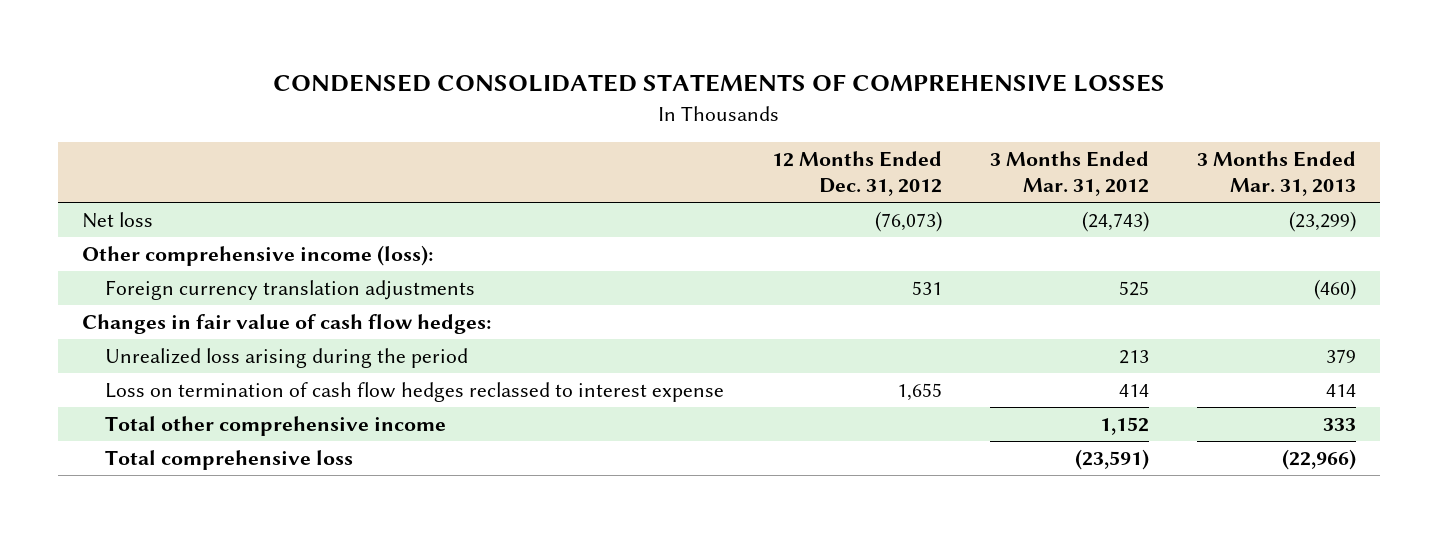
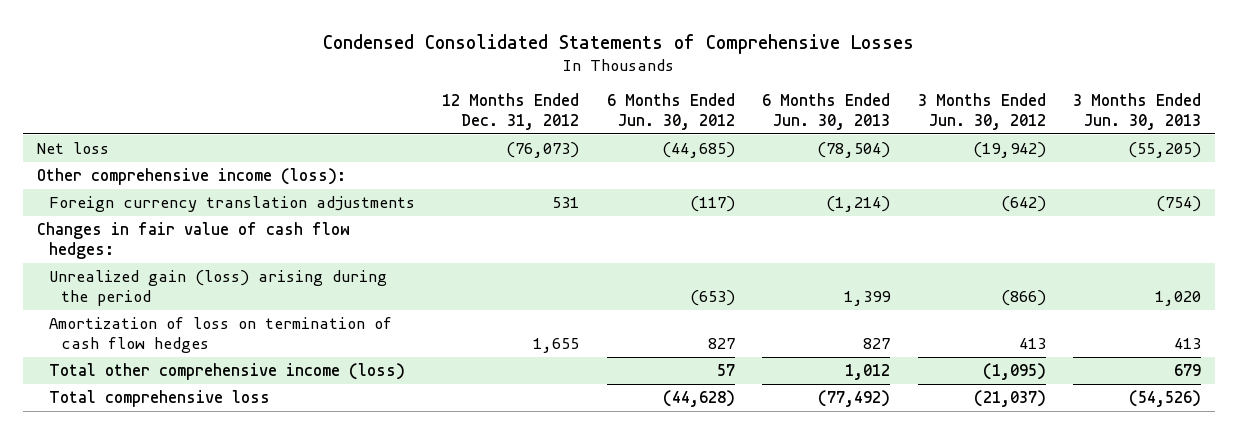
[272,74,1165,93] CONDENSED CONSOLIDATED STATEMENTS OF COMPREHENSIVE LOSSES -> [323,33,915,54] Condensed Consolidated Statements of Comprehensive Losses
[990,151,1150,197] 3 Months Ended Mar. 31, 2012 -> none
[1197,151,1357,197] 3 Months Ended Mar. 31, 2013 -> none
none -> [606,93,735,130] 6 Months Ended Jun. 30, 2012
none -> [762,93,891,130] 6 Months Ended Jun. 30, 2013
none -> [917,93,1046,130] 3 Months Ended Jun. 30, 2012
none -> [1073,93,1202,130] 3 Months Ended Jun. 30, 2013
[105,347,469,368] Unrealized loss arising during the period -> [49,270,388,306] Unrealized gain (loss) arising during the period
[105,381,725,402] Loss on termination of cash flow hedges reclassed to interest expense -> [49,317,393,353] Amortization of loss on termination of cash flow hedges
[105,415,447,436] Total other comprehensive income -> [49,363,406,381] Total other comprehensive income (loss)

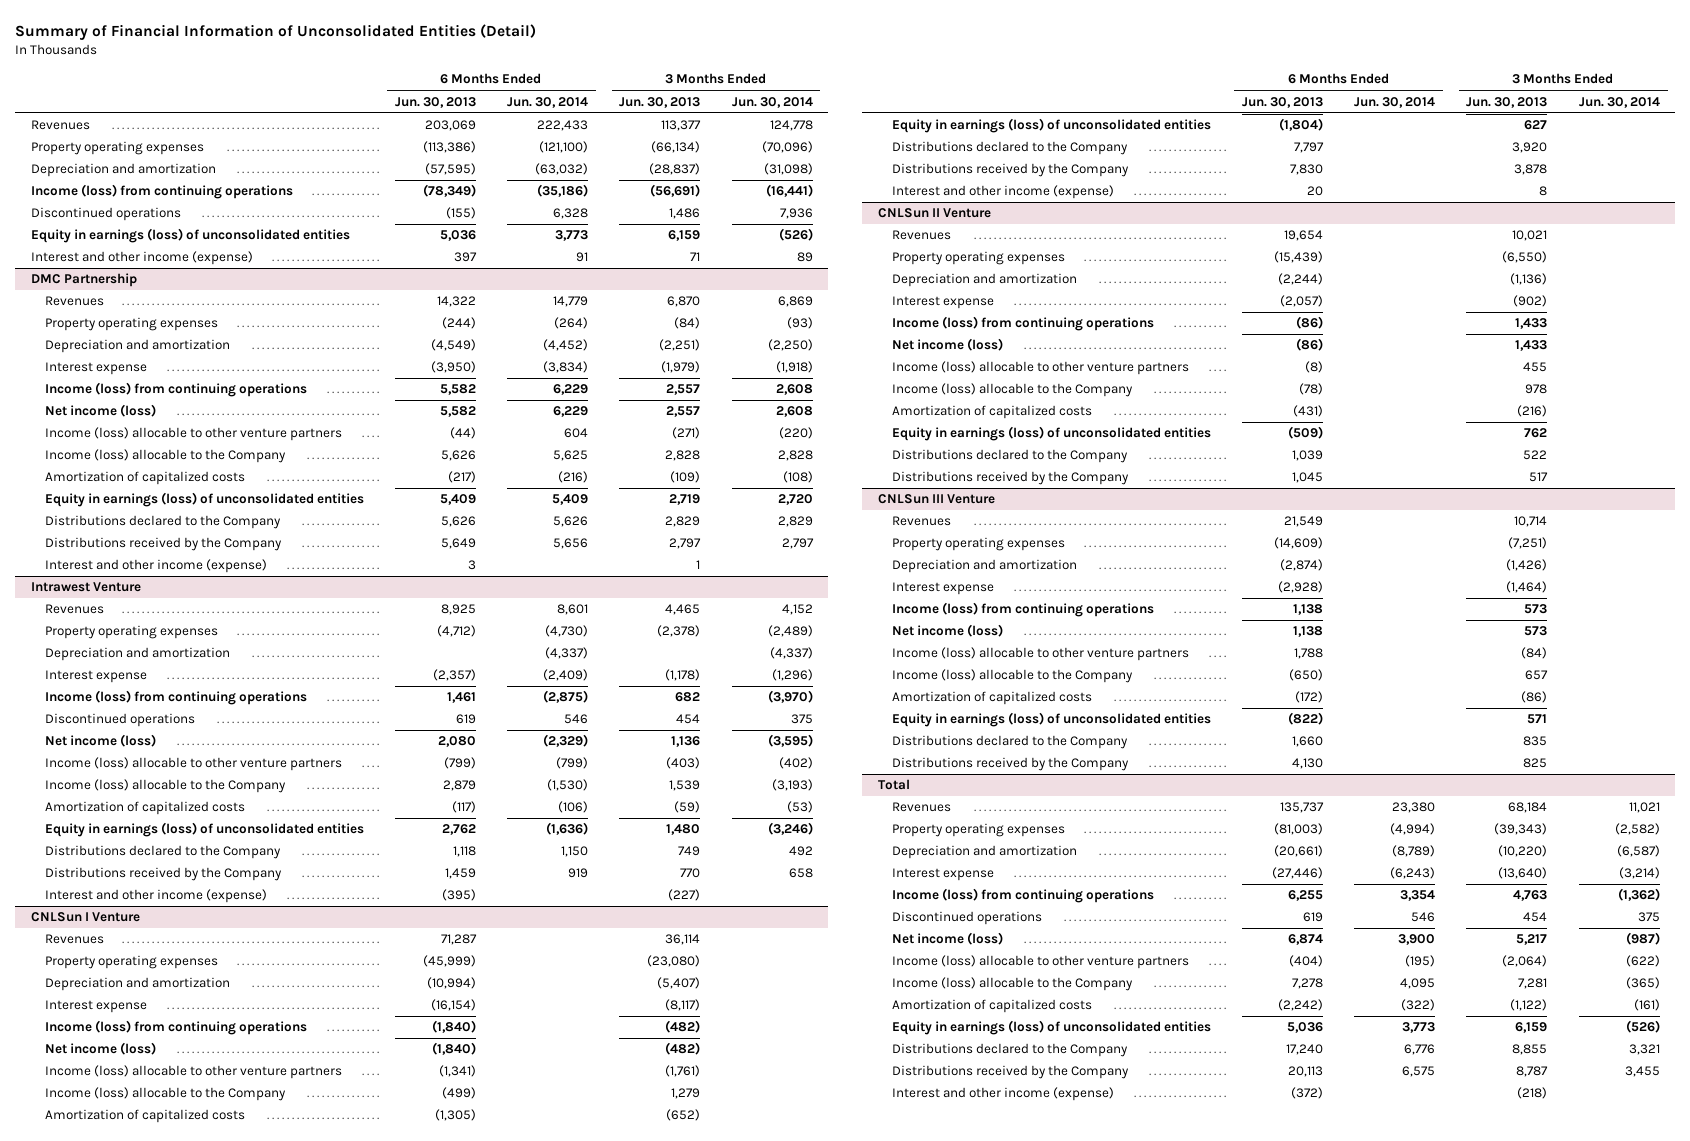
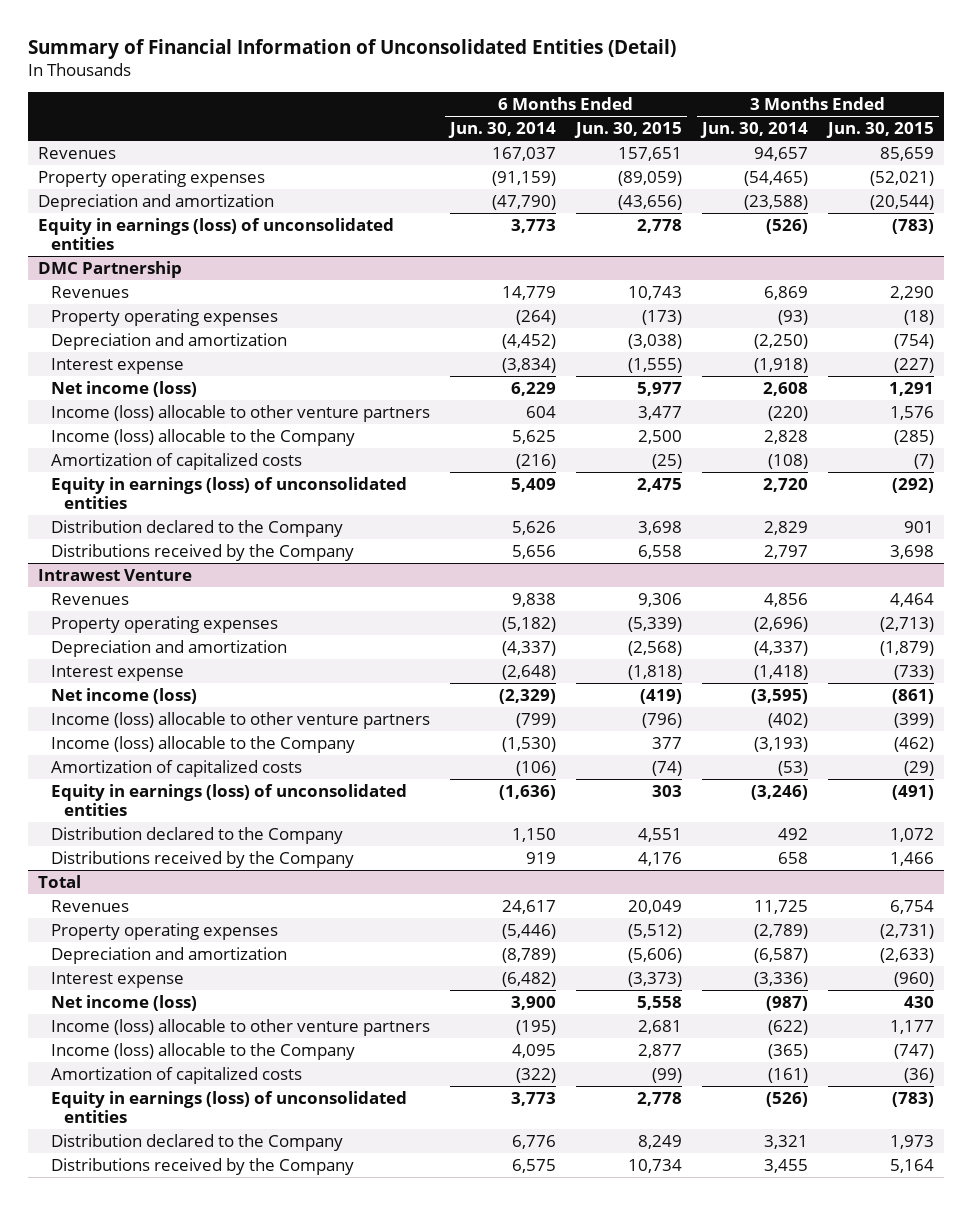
[394,96,476,108] Jun. 30, 2013 -> none
[619,96,701,108] Jun. 30, 2013 -> none
none -> [574,122,683,139] Jun. 30, 2015
none -> [826,122,935,139] Jun. 30, 2015
[30,184,293,200] Income (loss) from continuing operations -> none
[30,207,181,222] Discontinued operations -> none
[537,120,589,132] 222,433 -> [492,146,557,161] 167,037
[769,120,813,132] 124,778 -> [754,146,809,161] 94,657
[539,141,589,154] (121,100) -> [492,170,557,186] (91,159)
[761,141,813,154] (70,096) -> [744,170,809,186] (54,465)
[535,163,589,176] (63,032) -> [492,194,557,210] (47,790)
[763,163,813,176] (31,098) -> [744,194,809,210] (23,588)
[30,251,253,266] Interest and other income (expense) -> none
[44,382,307,398] Income (loss) from continuing operations -> none
[44,515,281,530] Distributions declared to the Company -> [51,519,344,537] Distribution declared to the Company
[44,559,267,574] Interest and other income (expense) -> none
[557,604,589,616] 8,601 -> [512,592,557,607] 9,838
[781,604,813,616] 4,152 -> [764,592,809,607] 4,856
[545,625,589,638] (4,730) -> [502,616,557,632] (5,182)
[767,625,813,638] (2,489) -> [754,616,809,632] (2,696)
[44,690,307,706] Income (loss) from continuing operations -> none
[44,713,195,728] Discontinued operations -> none
[543,669,589,682] (2,409) -> [502,664,557,680] (2,648)
[771,669,813,682] (1,296) -> [754,664,809,680] (1,418)
[44,845,281,860] Distributions declared to the Company -> [51,826,344,844] Distribution declared to the Company
[44,889,267,904] Interest and other income (expense) -> none
[30,912,140,923] CNLSun I Venture -> none
[44,934,104,945] Revenues -> none
[44,955,218,970] Property operating expenses -> none
[44,977,230,992] Depreciation and amortization -> none
[44,1000,147,1014] Interest expense -> none
[44,1020,307,1036] Income (loss) from continuing operations -> none
[44,1042,156,1056] Net income (loss) -> none
[44,1065,342,1080] Income (loss) allocable to other venture partners -> none
[44,1087,286,1102] Income (loss) allocable to the Company -> none
[44,1109,245,1124] Amortization of capitalized costs -> none
[891,118,1211,134] Equity in earnings (loss) of unconsolidated entities -> none
[891,141,1128,156] Distributions declared to the Company -> none
[891,163,1129,178] Distributions received by the Company -> none
[891,185,1114,200] Interest and other income (expense) -> none
[877,208,991,219] CNLSun II Venture -> none
[891,230,951,241] Revenues -> none
[891,251,1065,266] Property operating expenses -> none
[891,273,1077,288] Depreciation and amortization -> none
[891,296,994,310] Interest expense -> none
[891,316,1154,332] Income (loss) from continuing operations -> none
[891,338,1003,352] Net income (loss) -> none
[891,361,1189,376] Income (loss) allocable to other venture partners -> none
[891,383,1133,398] Income (loss) allocable to the Company -> none
[891,405,1092,420] Amortization of capitalized costs -> none
[891,426,1211,442] Equity in earnings (loss) of unconsolidated entities -> none
[891,449,1128,464] Distributions declared to the Company -> none
[891,471,1129,486] Distributions received by the Company -> none
[877,494,995,505] CNLSun III Venture -> none
[891,516,951,527] Revenues -> none
[891,537,1065,552] Property operating expenses -> none
[891,559,1077,574] Depreciation and amortization -> none
[891,582,994,596] Interest expense -> none
[891,602,1154,618] Income (loss) from continuing operations -> none
[891,624,1003,638] Net income (loss) -> none
[891,647,1189,662] Income (loss) allocable to other venture partners -> none
[891,669,1133,684] Income (loss) allocable to the Company -> none
[891,691,1092,706] Amortization of capitalized costs -> none
[891,712,1211,728] Equity in earnings (loss) of unconsolidated entities -> none
[891,735,1128,750] Distributions declared to the Company -> none
[891,757,1129,772] Distributions received by the Company -> none
[1392,802,1436,814] 23,380 -> [502,899,557,914] 24,617
[1628,802,1660,814] 11,021 -> [754,899,809,914] 11,725
[1390,823,1436,836] (4,994) -> [502,923,557,939] (5,446)
[1614,823,1660,836] (2,582) -> [754,923,809,939] (2,789)
[891,888,1154,904] Income (loss) from continuing operations -> none
[891,911,1042,926] Discontinued operations -> none
[1390,867,1436,880] (6,243) -> [502,971,557,987] (6,482)
[1618,867,1660,880] (3,214) -> [754,971,809,987] (3,336)
[891,1043,1128,1058] Distributions declared to the Company -> [51,1133,344,1151] Distribution declared to the Company
[891,1087,1114,1102] Interest and other income (expense) -> none

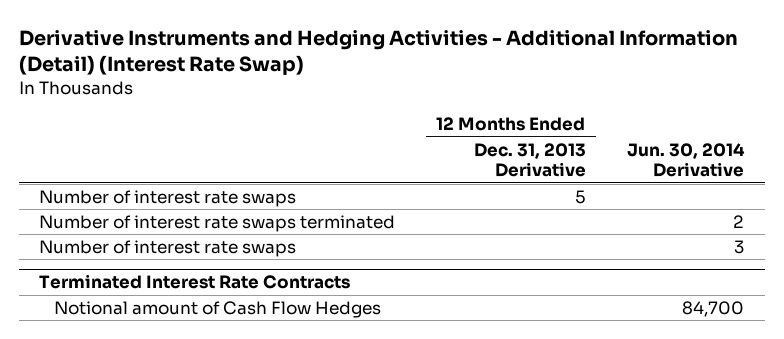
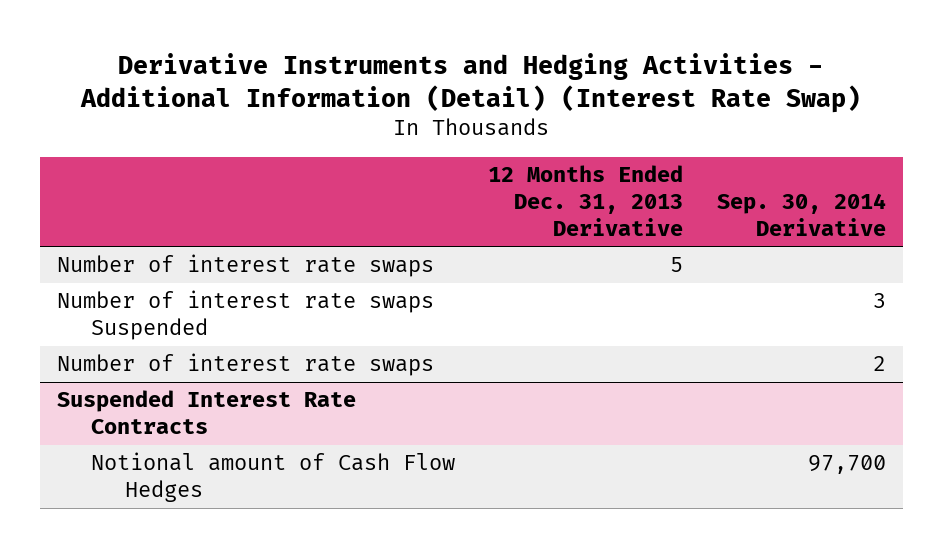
[627,142,746,178] Jun. 30, 2014 Derivative -> none
none -> [716,192,886,236] Sep. 30, 2014 Derivative
[39,214,396,232] Number of interest rate swaps terminated -> [57,290,435,341] Number of interest rate swaps Suspended
[39,274,351,290] Terminated Interest Rate Contracts -> [57,390,357,435] Suspended Interest Rate Contracts

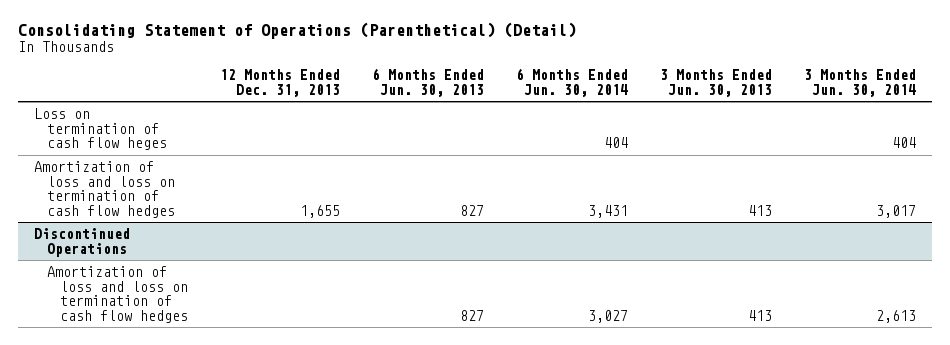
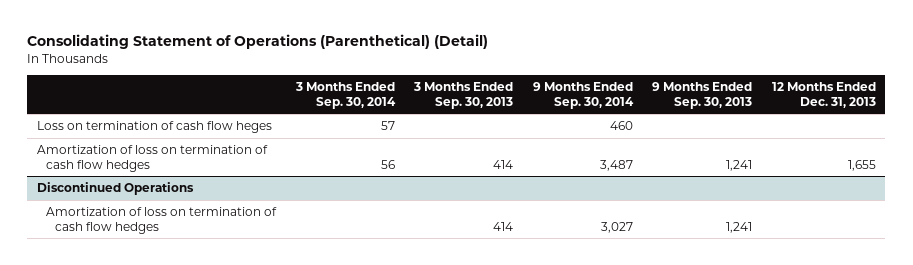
[371,68,484,98] 6 Months Ended Jun. 30, 2013 -> none
[515,68,628,98] 6 Months Ended Jun. 30, 2014 -> none
[659,69,772,98] 3 Months Ended Jun. 30, 2013 -> none
[803,69,916,98] 3 Months Ended Jun. 30, 2014 -> none
none -> [294,82,396,109] 3 Months Ended Sep. 30, 2014
none -> [413,82,514,109] 3 Months Ended Sep. 30, 2013
none -> [532,82,634,109] 9 Months Ended Sep. 30, 2014
none -> [652,82,753,109] 9 Months Ended Sep. 30, 2013
[34,160,176,218] Amortization of loss and loss on termination of cash flow hedges -> [37,145,269,172] Amortization of loss on termination of cash flow hedges
[47,265,189,323] Amortization of loss and loss on termination of cash flow hedges -> [46,207,278,234] Amortization of loss on termination of cash flow hedges

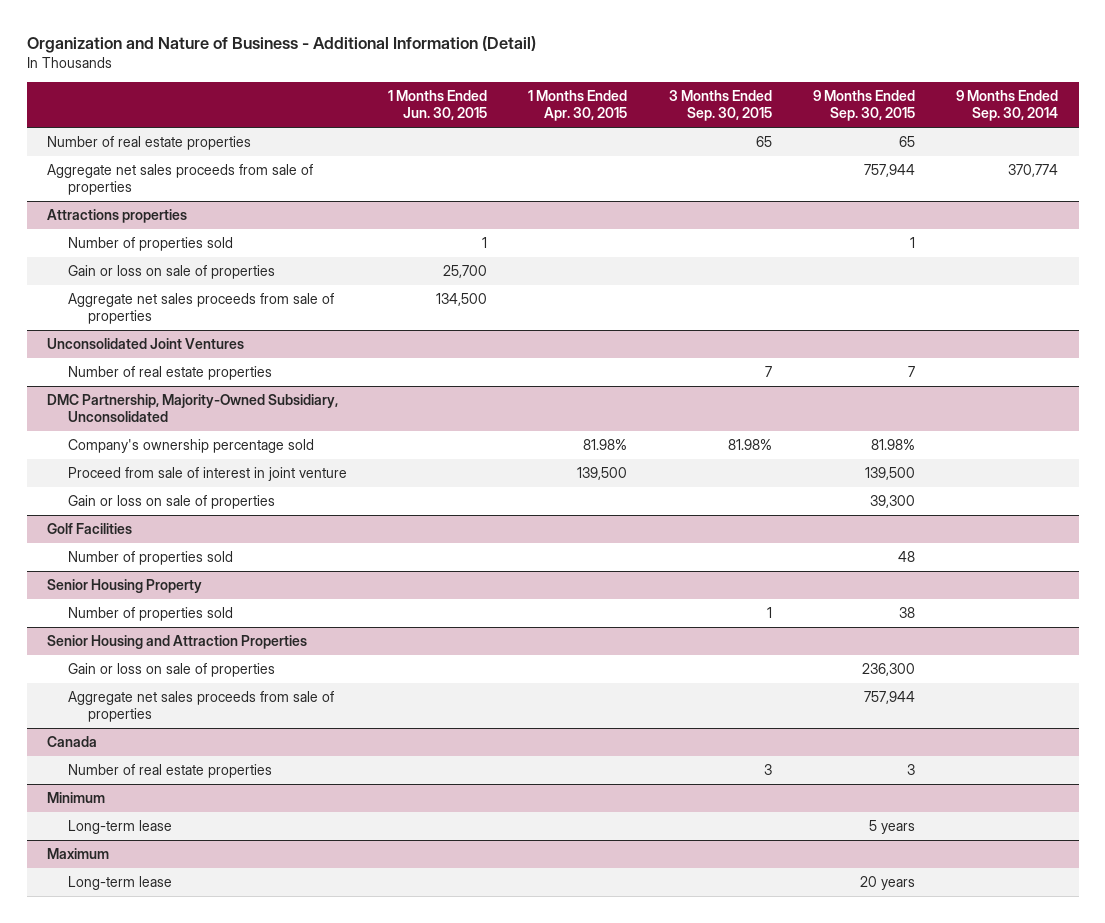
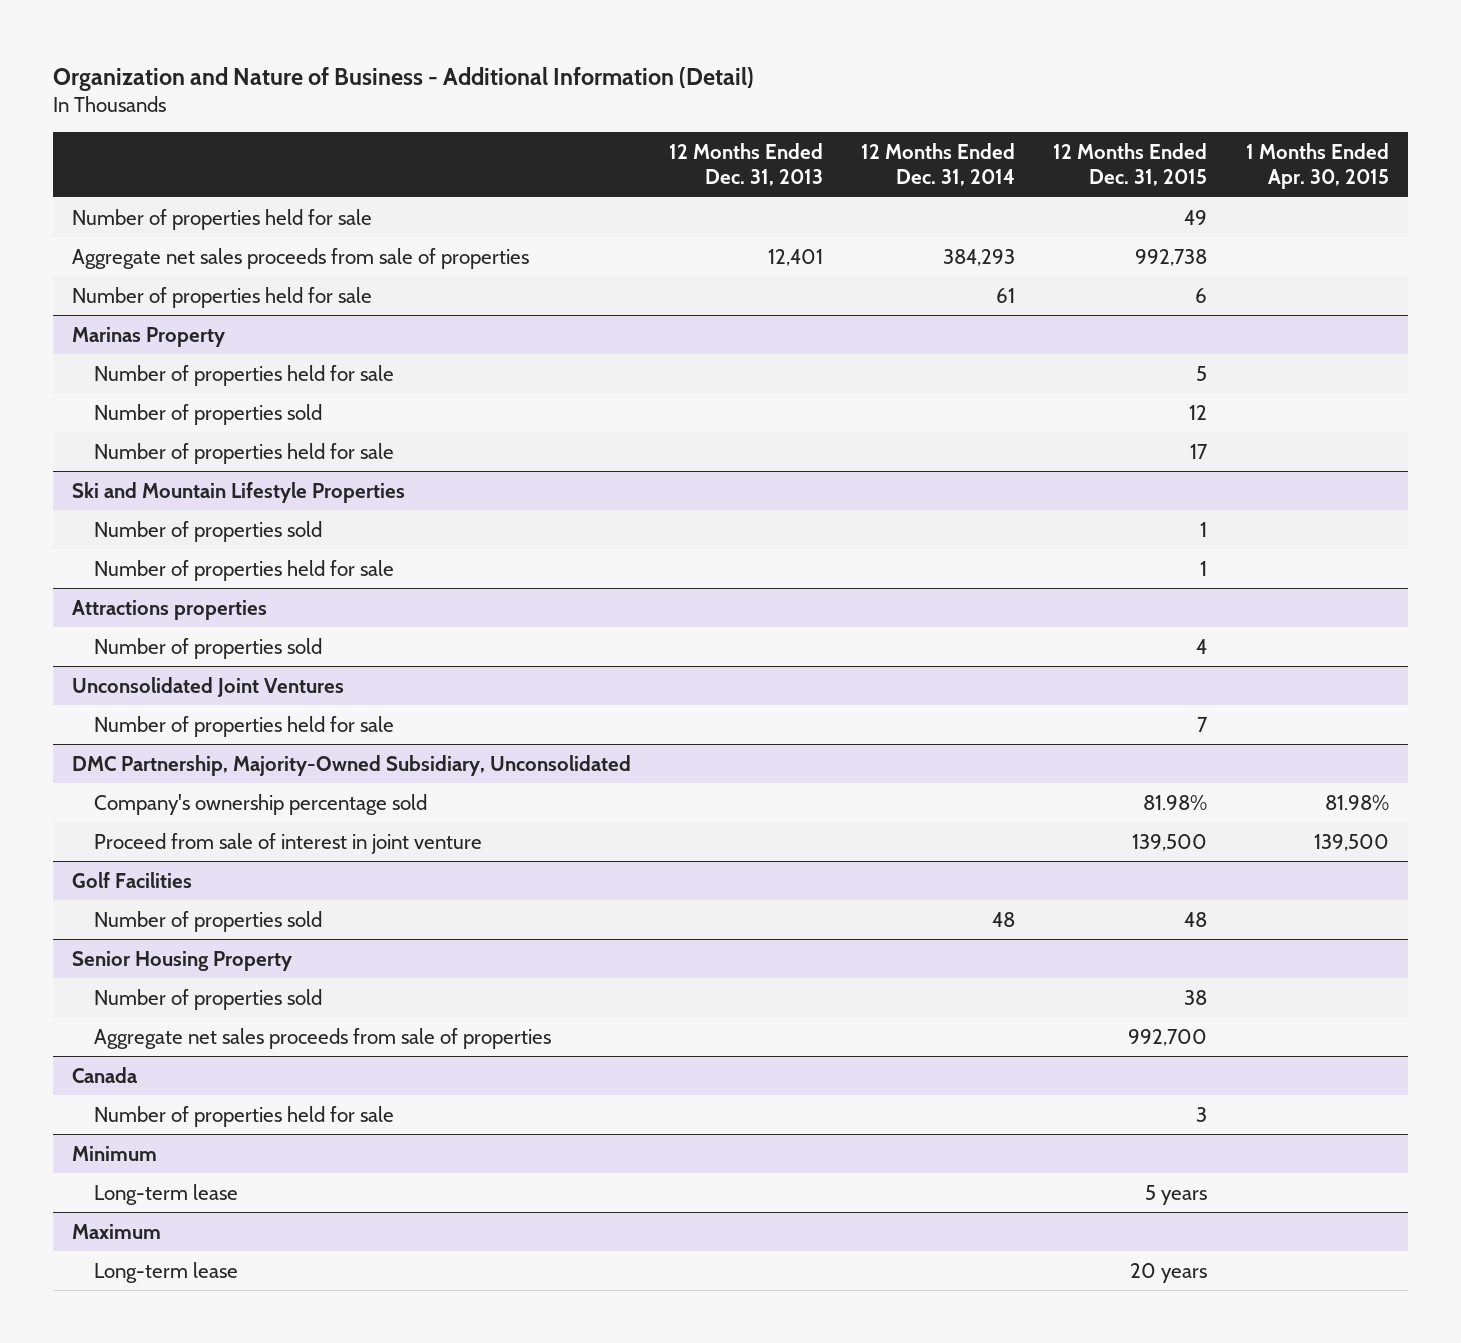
[388,90,488,121] 1 Months Ended Jun. 30, 2015 -> none
[668,90,772,122] 3 Months Ended Sep. 30, 2015 -> none
[812,90,915,122] 9 Months Ended Sep. 30, 2015 -> none
[956,90,1059,122] 9 Months Ended Sep. 30, 2014 -> none
none -> [669,142,824,187] 12 Months Ended Dec. 31, 2013
none -> [861,142,1016,187] 12 Months Ended Dec. 31, 2014
none -> [1053,142,1208,187] 12 Months Ended Dec. 31, 2015
[47,136,252,151] Number of real estate properties -> [72,208,373,230] Number of properties held for sale
none -> [72,286,373,308] Number of properties held for sale
none -> [72,326,226,347] Marinas Property
none -> [93,364,394,386] Number of properties held for sale
none -> [93,403,322,425] Number of properties sold
none -> [93,442,394,464] Number of properties held for sale
none -> [72,481,406,503] Ski and Mountain Lifestyle Properties
none -> [93,520,322,542] Number of properties sold
none -> [93,559,394,581] Number of properties held for sale
[67,265,275,280] Gain or loss on sale of properties -> none
[67,293,334,325] Aggregate net sales proceeds from sale of properties -> none
[67,366,272,381] Number of real estate properties -> [93,715,394,737] Number of properties held for sale
[67,495,275,510] Gain or loss on sale of properties -> none
[47,635,308,650] Senior Housing and Attraction Properties -> none
[67,663,275,678] Gain or loss on sale of properties -> none
[67,691,334,723] Aggregate net sales proceeds from sale of properties -> none
none -> [93,1027,551,1049] Aggregate net sales proceeds from sale of properties
[67,764,272,779] Number of real estate properties -> [93,1105,394,1127] Number of properties held for sale

